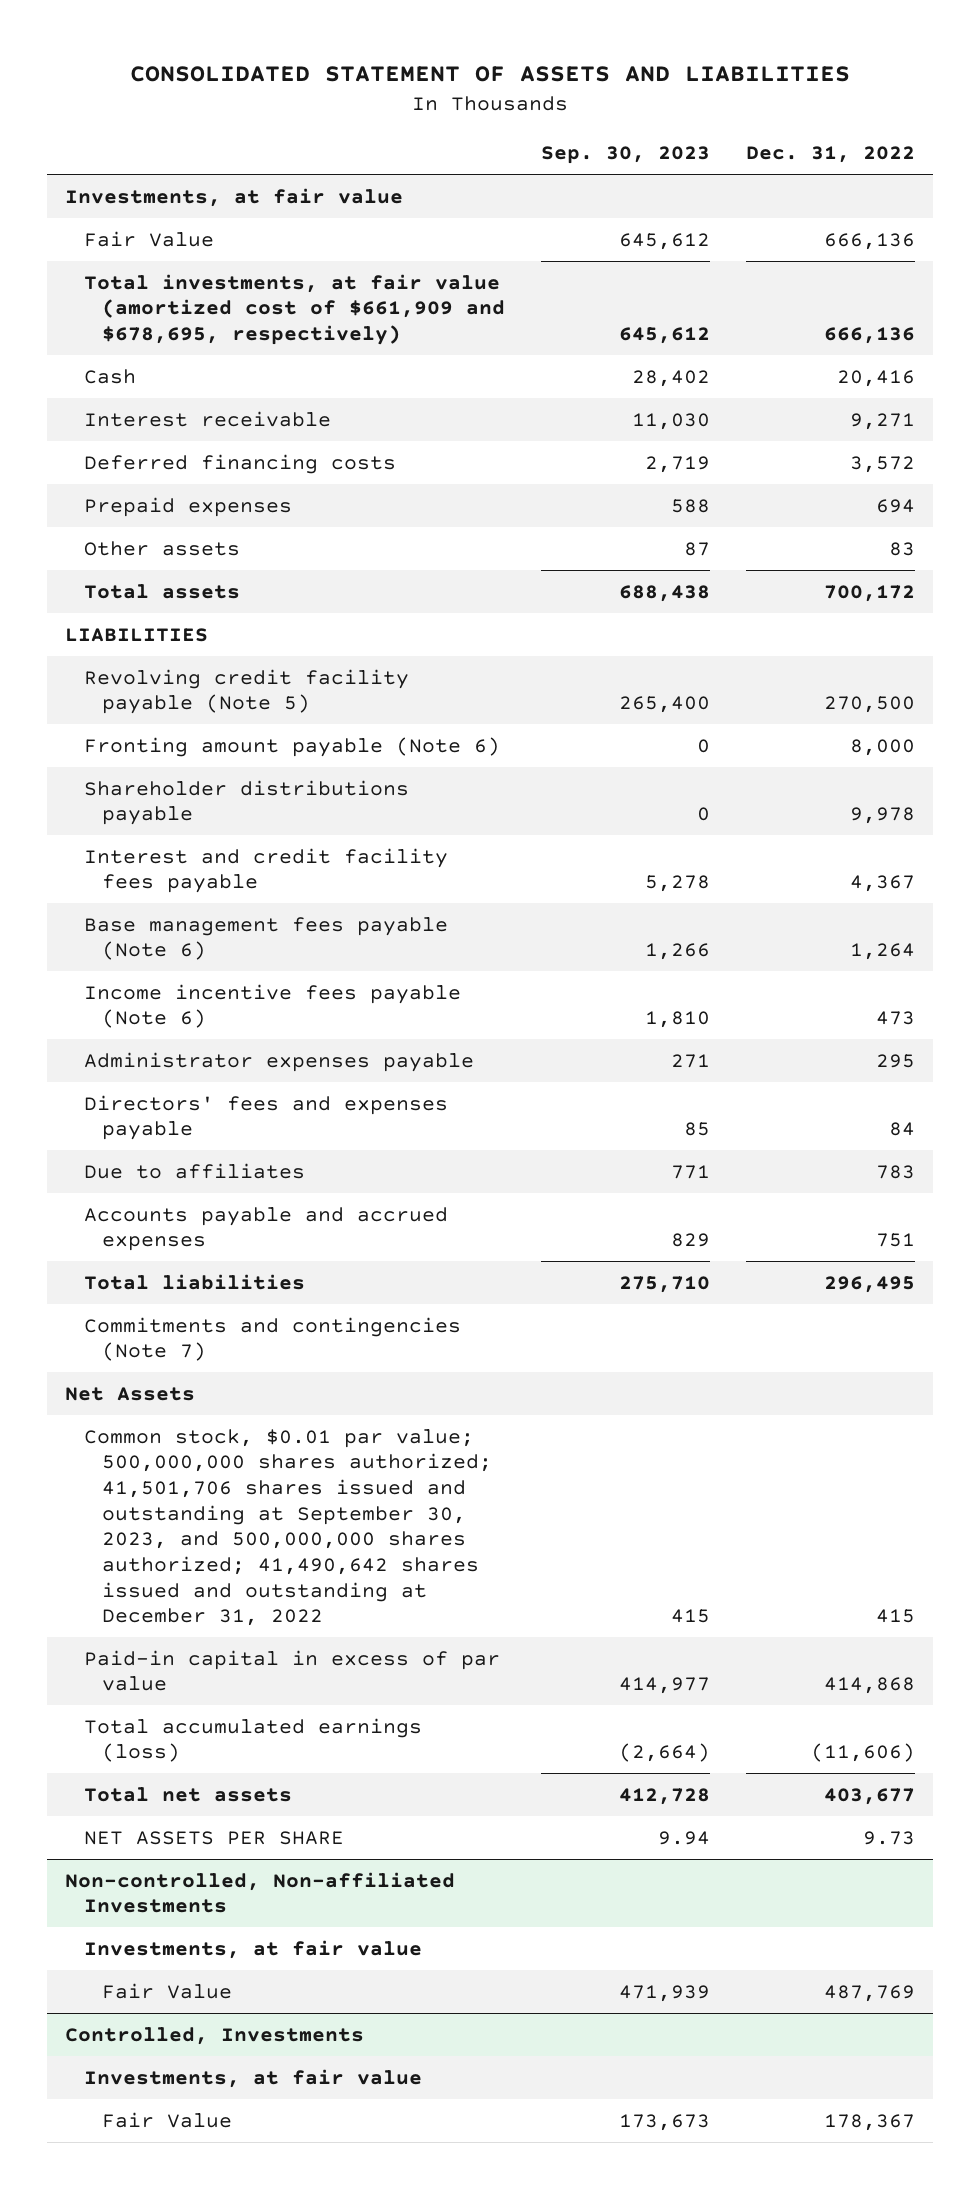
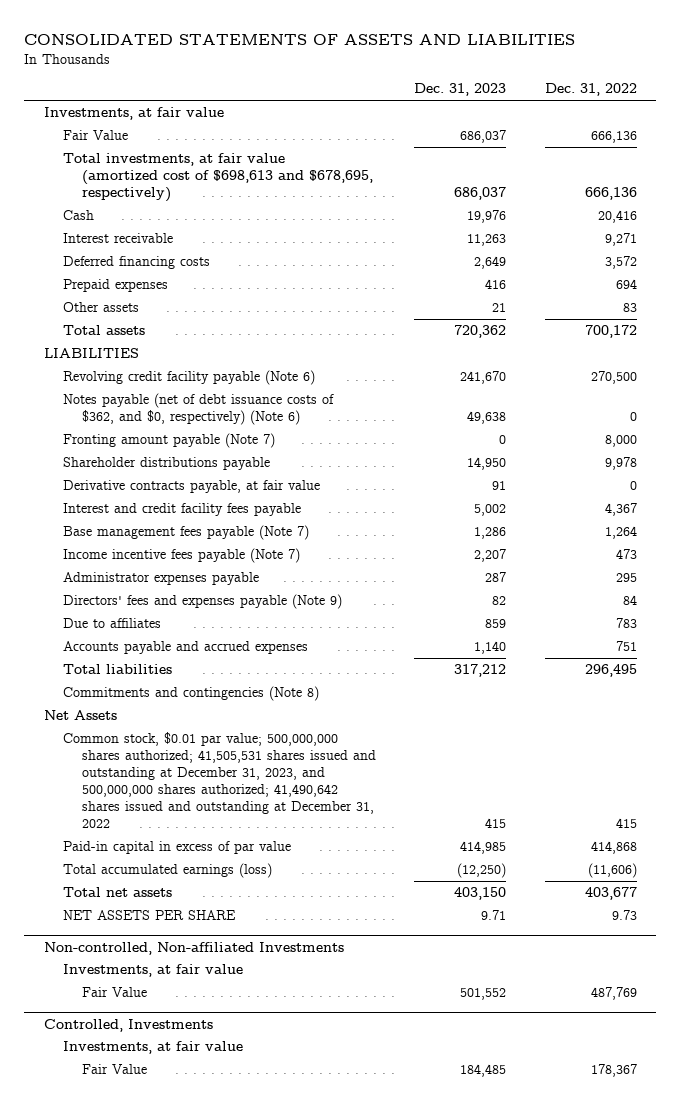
[129,65,850,82] CONSOLIDATED STATEMENT OF ASSETS AND LIABILITIES -> [24,34,576,46] CONSOLIDATED STATEMENTS OF ASSETS AND LIABILITIES
[541,146,711,165] Sep. 30, 2023 -> none
none -> [414,83,507,97] Dec. 31, 2023
[83,273,506,346] Total investments, at fair value (amortized cost of $661,909 and $678,695, respectively) -> [62,153,373,202] Total investments, at fair value (amortized cost of $698,613 and $678,695, respectively)
[83,668,409,715] Revolving credit facility payable (Note 5) -> [62,370,315,386] Revolving credit facility payable (Note 6)
none -> [62,393,334,426] Notes payable (net of debt issuance costs of $362, and $0, respectively) (Note 6)
[83,736,500,757] Fronting amount payable (Note 6) -> [62,433,275,449] Fronting amount payable (Note 7)
none -> [62,480,320,494] Derivative contracts payable, at fair value
[83,916,448,961] Base management fees payable (Note 6) -> [62,525,309,541] Base management fees payable (Note 7)
[83,983,461,1029] Income incentive fees payable (Note 6) -> [62,548,300,564] Income incentive fees payable (Note 7)
[83,1094,448,1141] Directors' fees and expenses payable -> [62,594,342,610] Directors' fees and expenses payable (Note 9)
[83,1316,461,1362] Commitments and contingencies (Note 7) -> [62,686,319,702] Commitments and contingencies (Note 8)
[83,1428,493,1627] Common stock, $0.01 par value; 500,000,000 shares authorized; 41,501,706 shares issued and outstanding at September 30, 2023, and 500,000,000 shares authorized; 41,490,642 shares issued and outstanding at December 31, 2022 -> [62,732,376,828] Common stock, $0.01 par value; 500,000,000 shares authorized; 41,505,531 shares issued and outstanding at December 31, 2023, and 500,000,000 shares authorized; 41,490,642 shares issued and outstanding at December 31, 2022

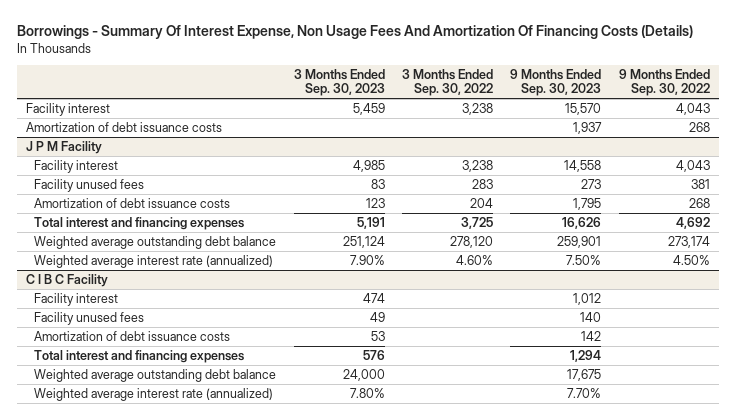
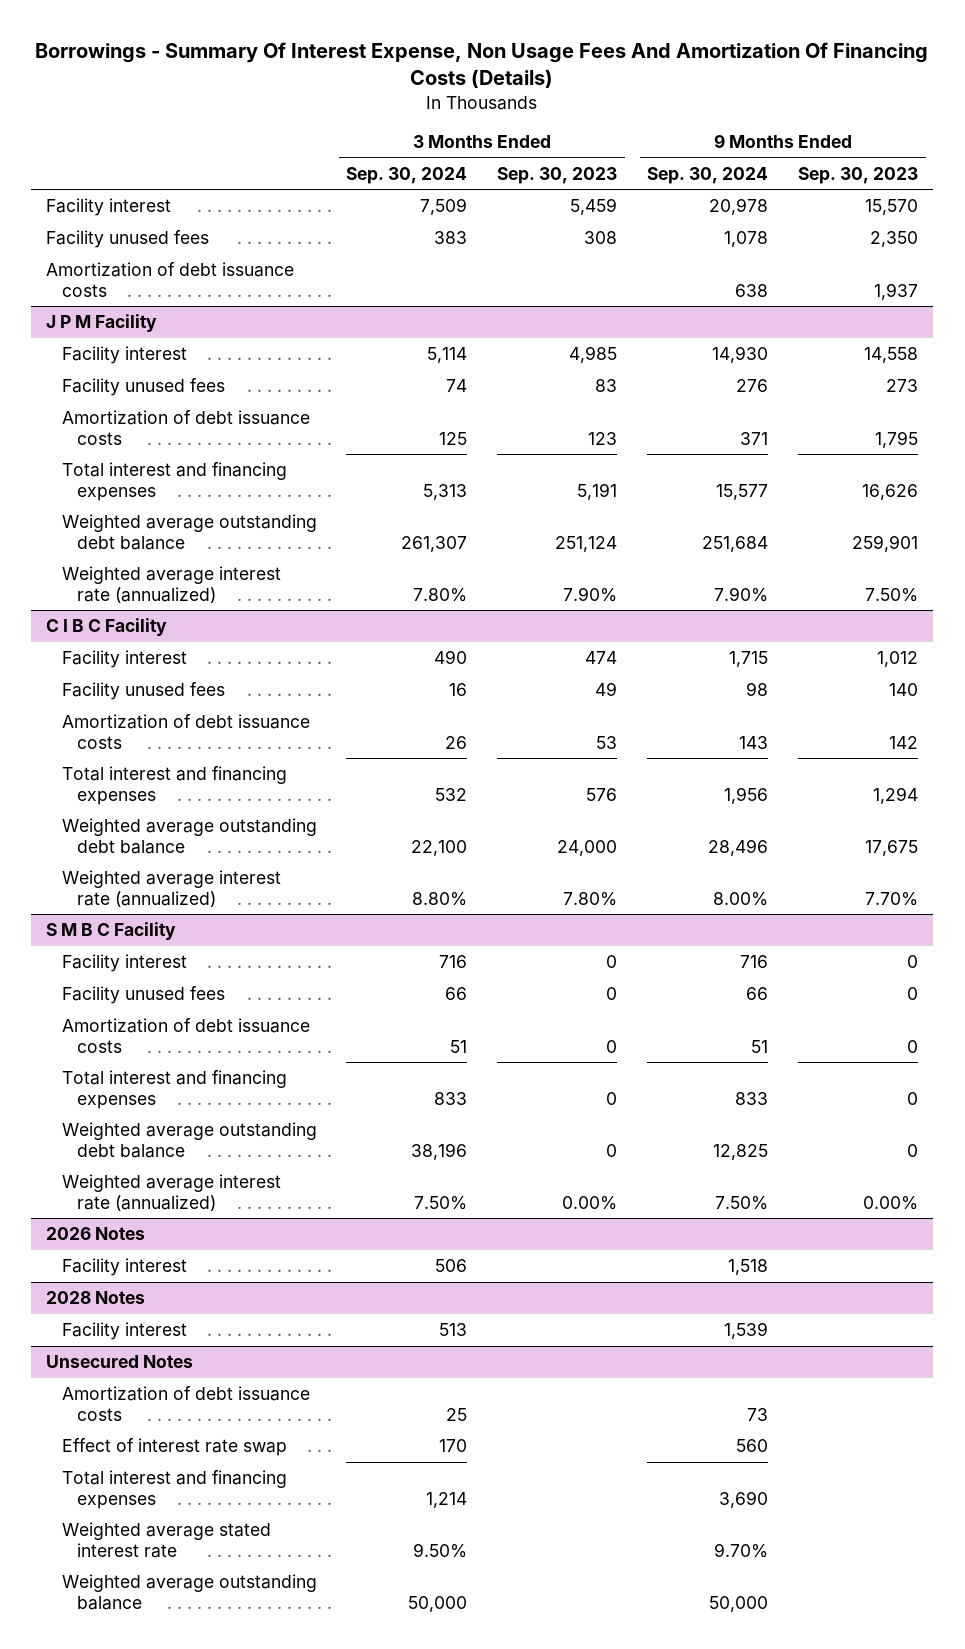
[402,68,494,97] 3 Months Ended Sep. 30, 2022 -> none
[618,68,710,97] 9 Months Ended Sep. 30, 2022 -> none
none -> [346,166,468,184] Sep. 30, 2024
none -> [647,166,769,184] Sep. 30, 2024
none -> [46,230,210,249] Facility unused fees
none -> [46,922,177,941] S M B C Facility
none -> [61,954,187,973] Facility interest
none -> [61,986,225,1005] Facility unused fees
none -> [61,1018,310,1053] Amortization of debt issuance costs
none -> [61,1070,287,1109] Total interest and financing expenses
none -> [61,1122,317,1158] Weighted average outstanding debt balance
none -> [61,1174,281,1211] Weighted average interest rate (annualized)
none -> [46,1227,146,1241] 2026 Notes
none -> [61,1258,187,1277] Facility interest
none -> [46,1291,146,1305] 2028 Notes
none -> [61,1322,187,1341] Facility interest
none -> [46,1355,194,1369] Unsecured Notes
none -> [61,1386,310,1421] Amortization of debt issuance costs
none -> [61,1438,287,1457] Effect of interest rate swap
none -> [61,1470,287,1509] Total interest and financing expenses
none -> [61,1522,271,1558] Weighted average stated interest rate
none -> [61,1574,317,1610] Weighted average outstanding balance

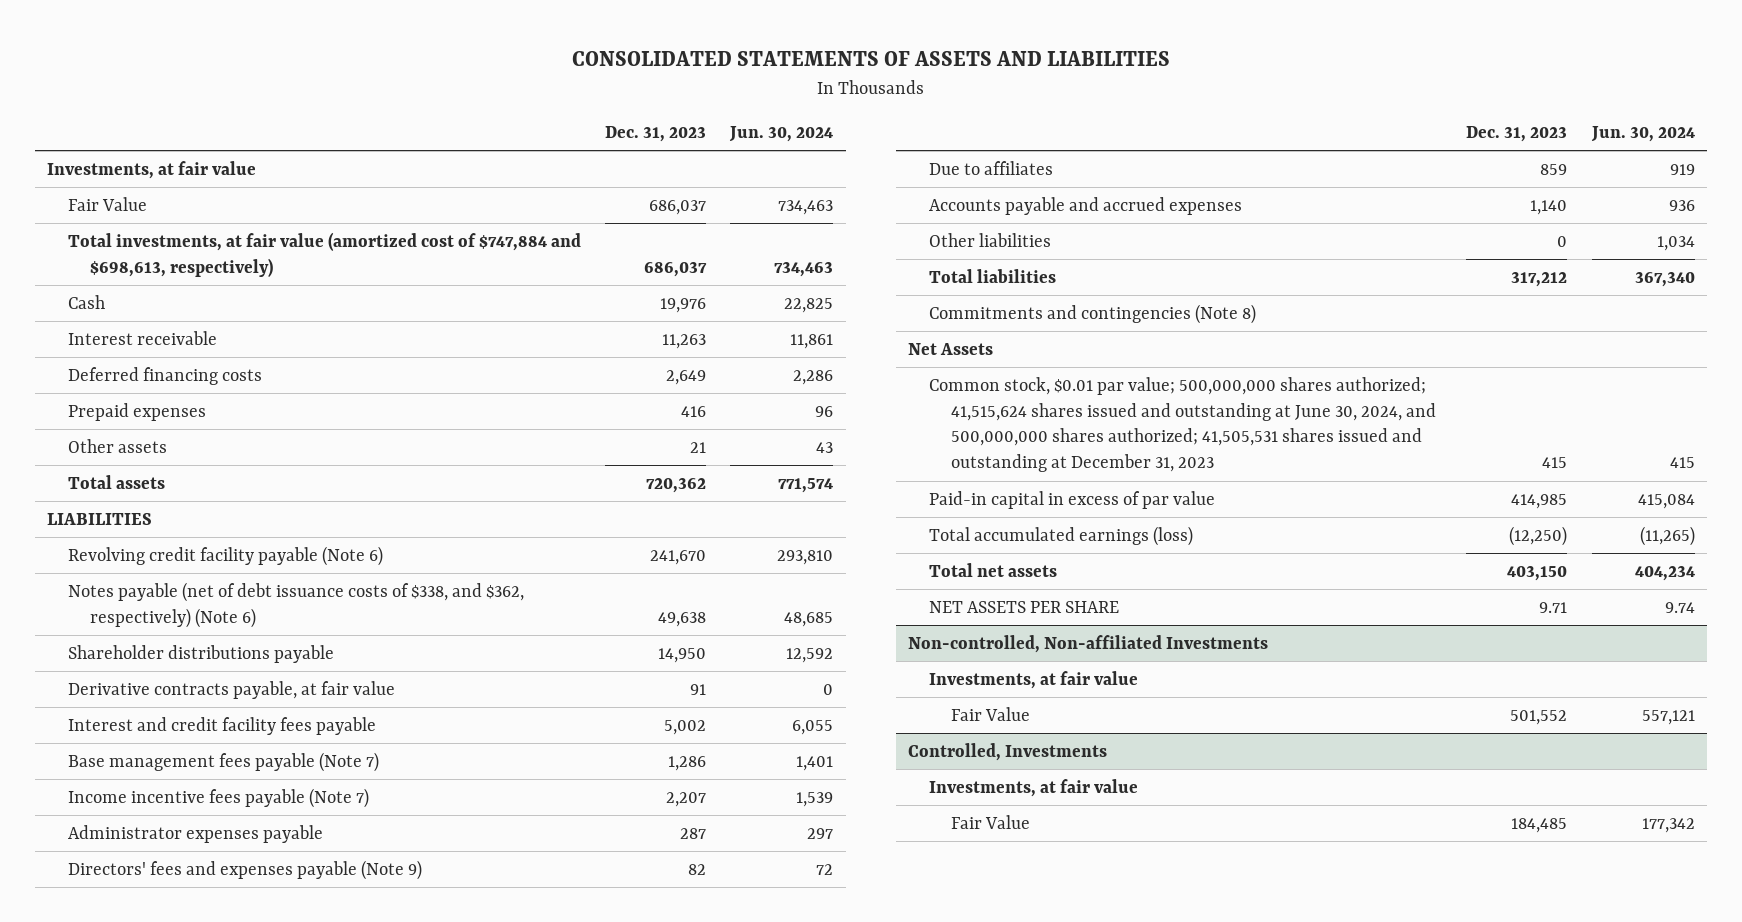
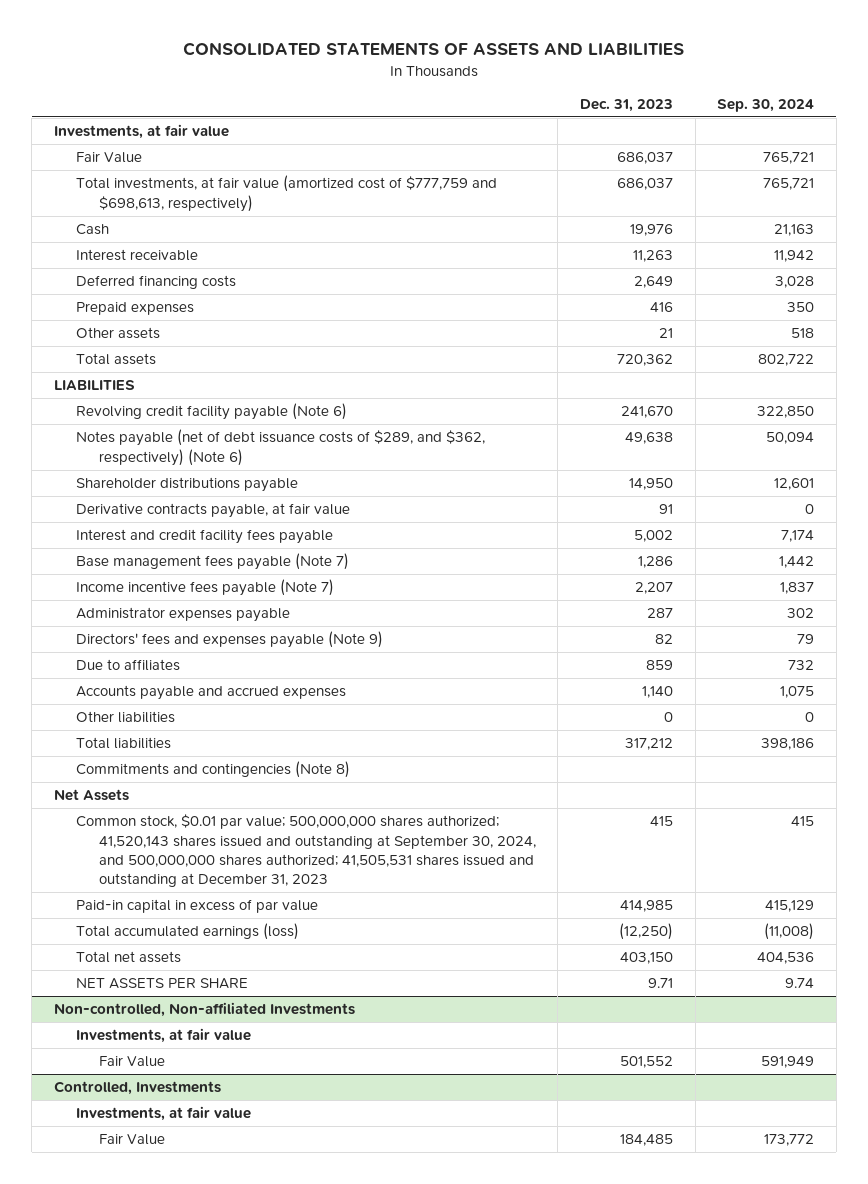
[729,125,834,142] Jun. 30, 2024 -> none
none -> [717,98,815,112] Sep. 30, 2024
[68,231,582,277] Total investments, at fair value (amortized cost of $747,884 and $698,613, respectively) -> [76,175,498,212] Total investments, at fair value (amortized cost of $777,759 and $698,613, respectively)
[68,581,525,628] Notes payable (net of debt issuance costs of $338, and $362, respectively) (Note 6) -> [76,429,486,466] Notes payable (net of debt issuance costs of $289, and $362, respectively) (Note 6)
[929,376,1436,473] Common stock, $0.01 par value; 500,000,000 shares authorized; 41,515,624 shares issued and outstanding at June 30, 2024, and 500,000,000 shares authorized; 41,505,531 shares issued and outstanding at December 31, 2023 -> [76,814,536,888] Common stock, $0.01 par value; 500,000,000 shares authorized; 41,520,143 shares issued and outstanding at September 30, 2024, and 500,000,000 shares authorized; 41,505,531 shares issued and outstanding at December 31, 2023

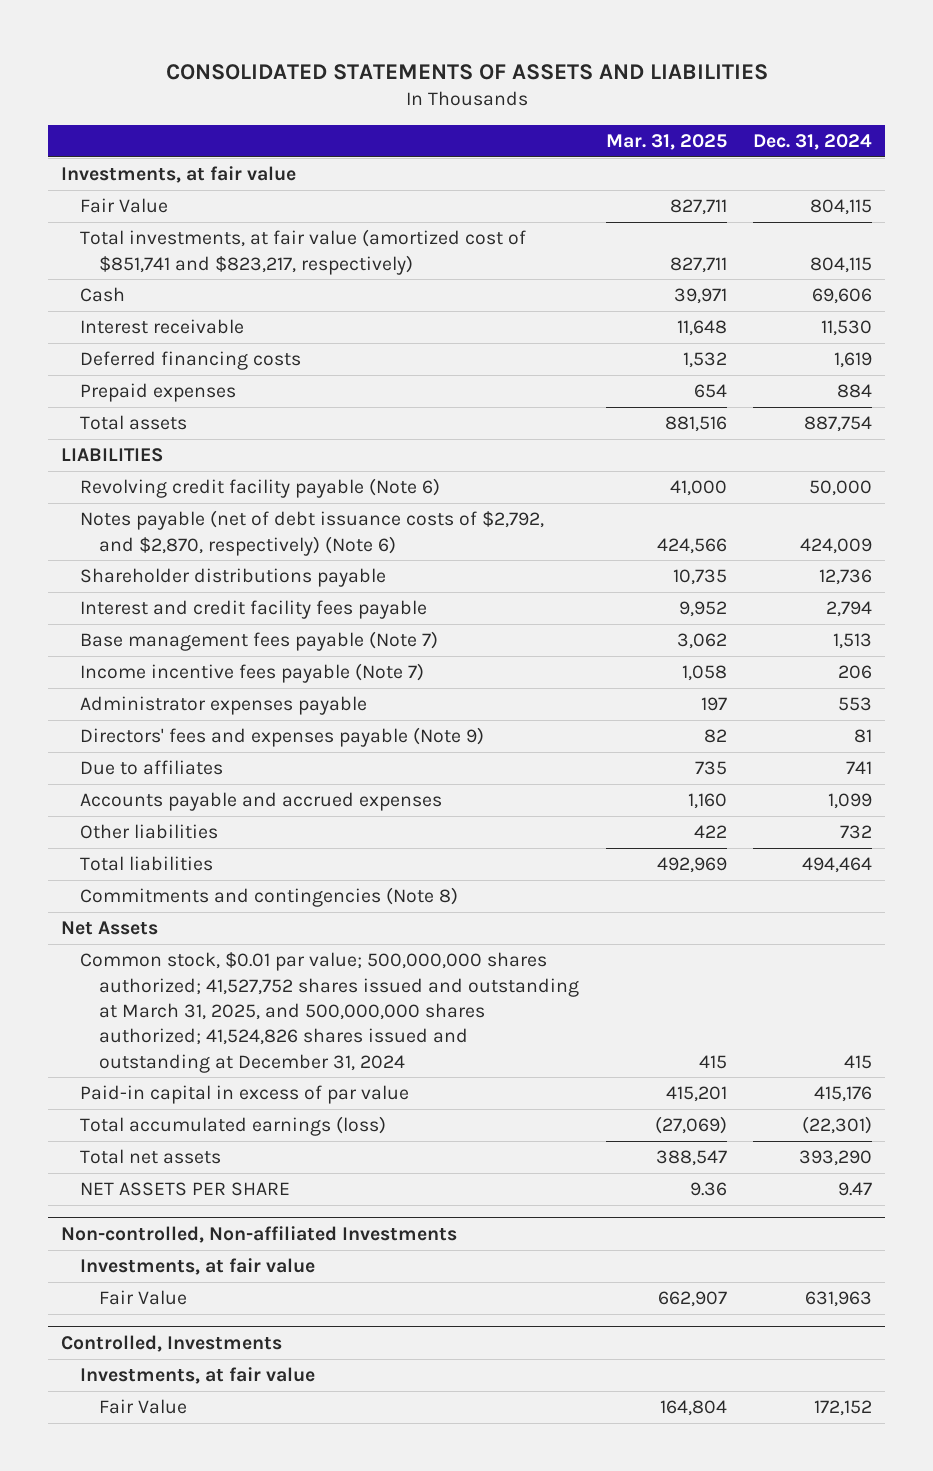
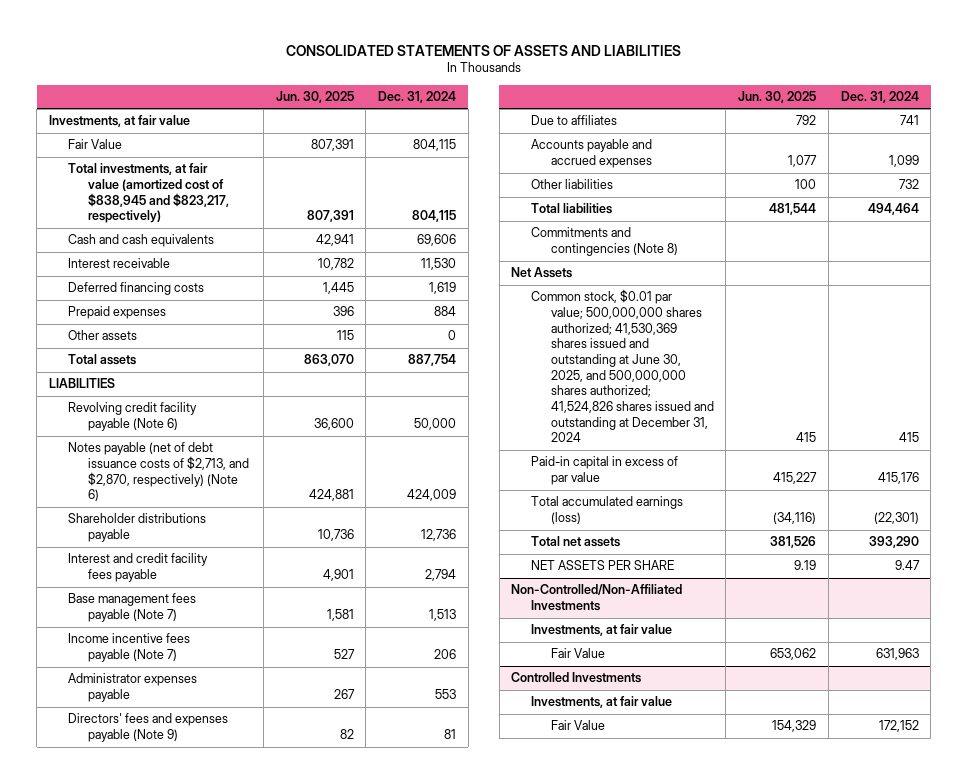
[605,134,727,151] Mar. 31, 2025 -> none
none -> [275,90,354,103] Jun. 30, 2025
[80,229,527,275] Total investments, at fair value (amortized cost of $851,741 and $823,217, respectively) -> [68,163,230,224] Total investments, at fair value (amortized cost of $838,945 and $823,217, respectively)
[80,287,126,303] Cash -> [68,234,215,248] Cash and cash equivalents
none -> [68,330,138,341] Other assets
[80,510,545,556] Notes payable (net of debt issuance costs of $2,792, and $2,870, respectively) (Note 6) -> [68,442,250,502] Notes payable (net of debt issuance costs of $2,713, and $2,870, respectively) (Note 6)
[80,952,580,1073] Common stock, $0.01 par value; 500,000,000 shares authorized; 41,527,752 shares issued and outstanding at March 31, 2025, and 500,000,000 shares authorized; 41,524,826 shares issued and outstanding at December 31, 2024 -> [530,289,714,443] Common stock, $0.01 par value; 500,000,000 shares authorized; 41,530,369 shares issued and outstanding at June 30, 2025, and 500,000,000 shares authorized; 41,524,826 shares issued and outstanding at December 31, 2024
[61,1225,458,1243] Non-controlled, Non-affiliated Investments -> [511,584,683,612] Non-Controlled/Non-Affiliated Investments
[61,1334,283,1352] Controlled, Investments -> [511,672,642,684] Controlled Investments

